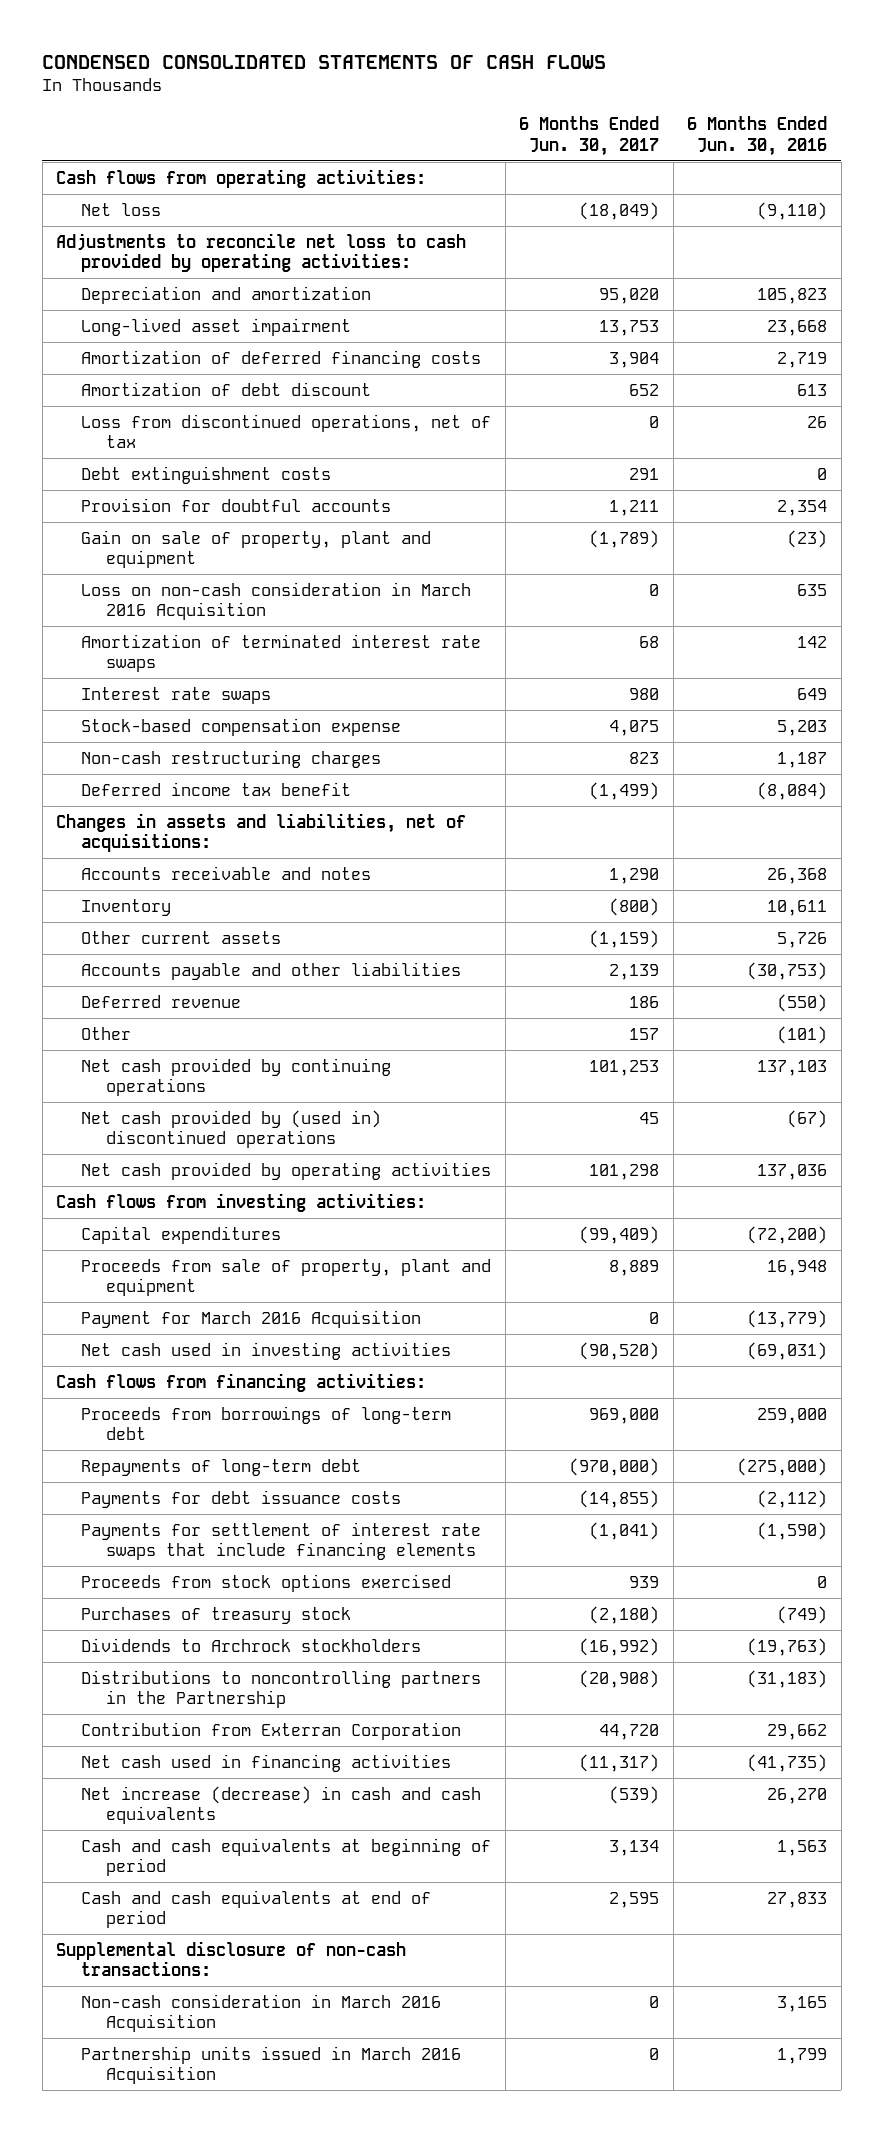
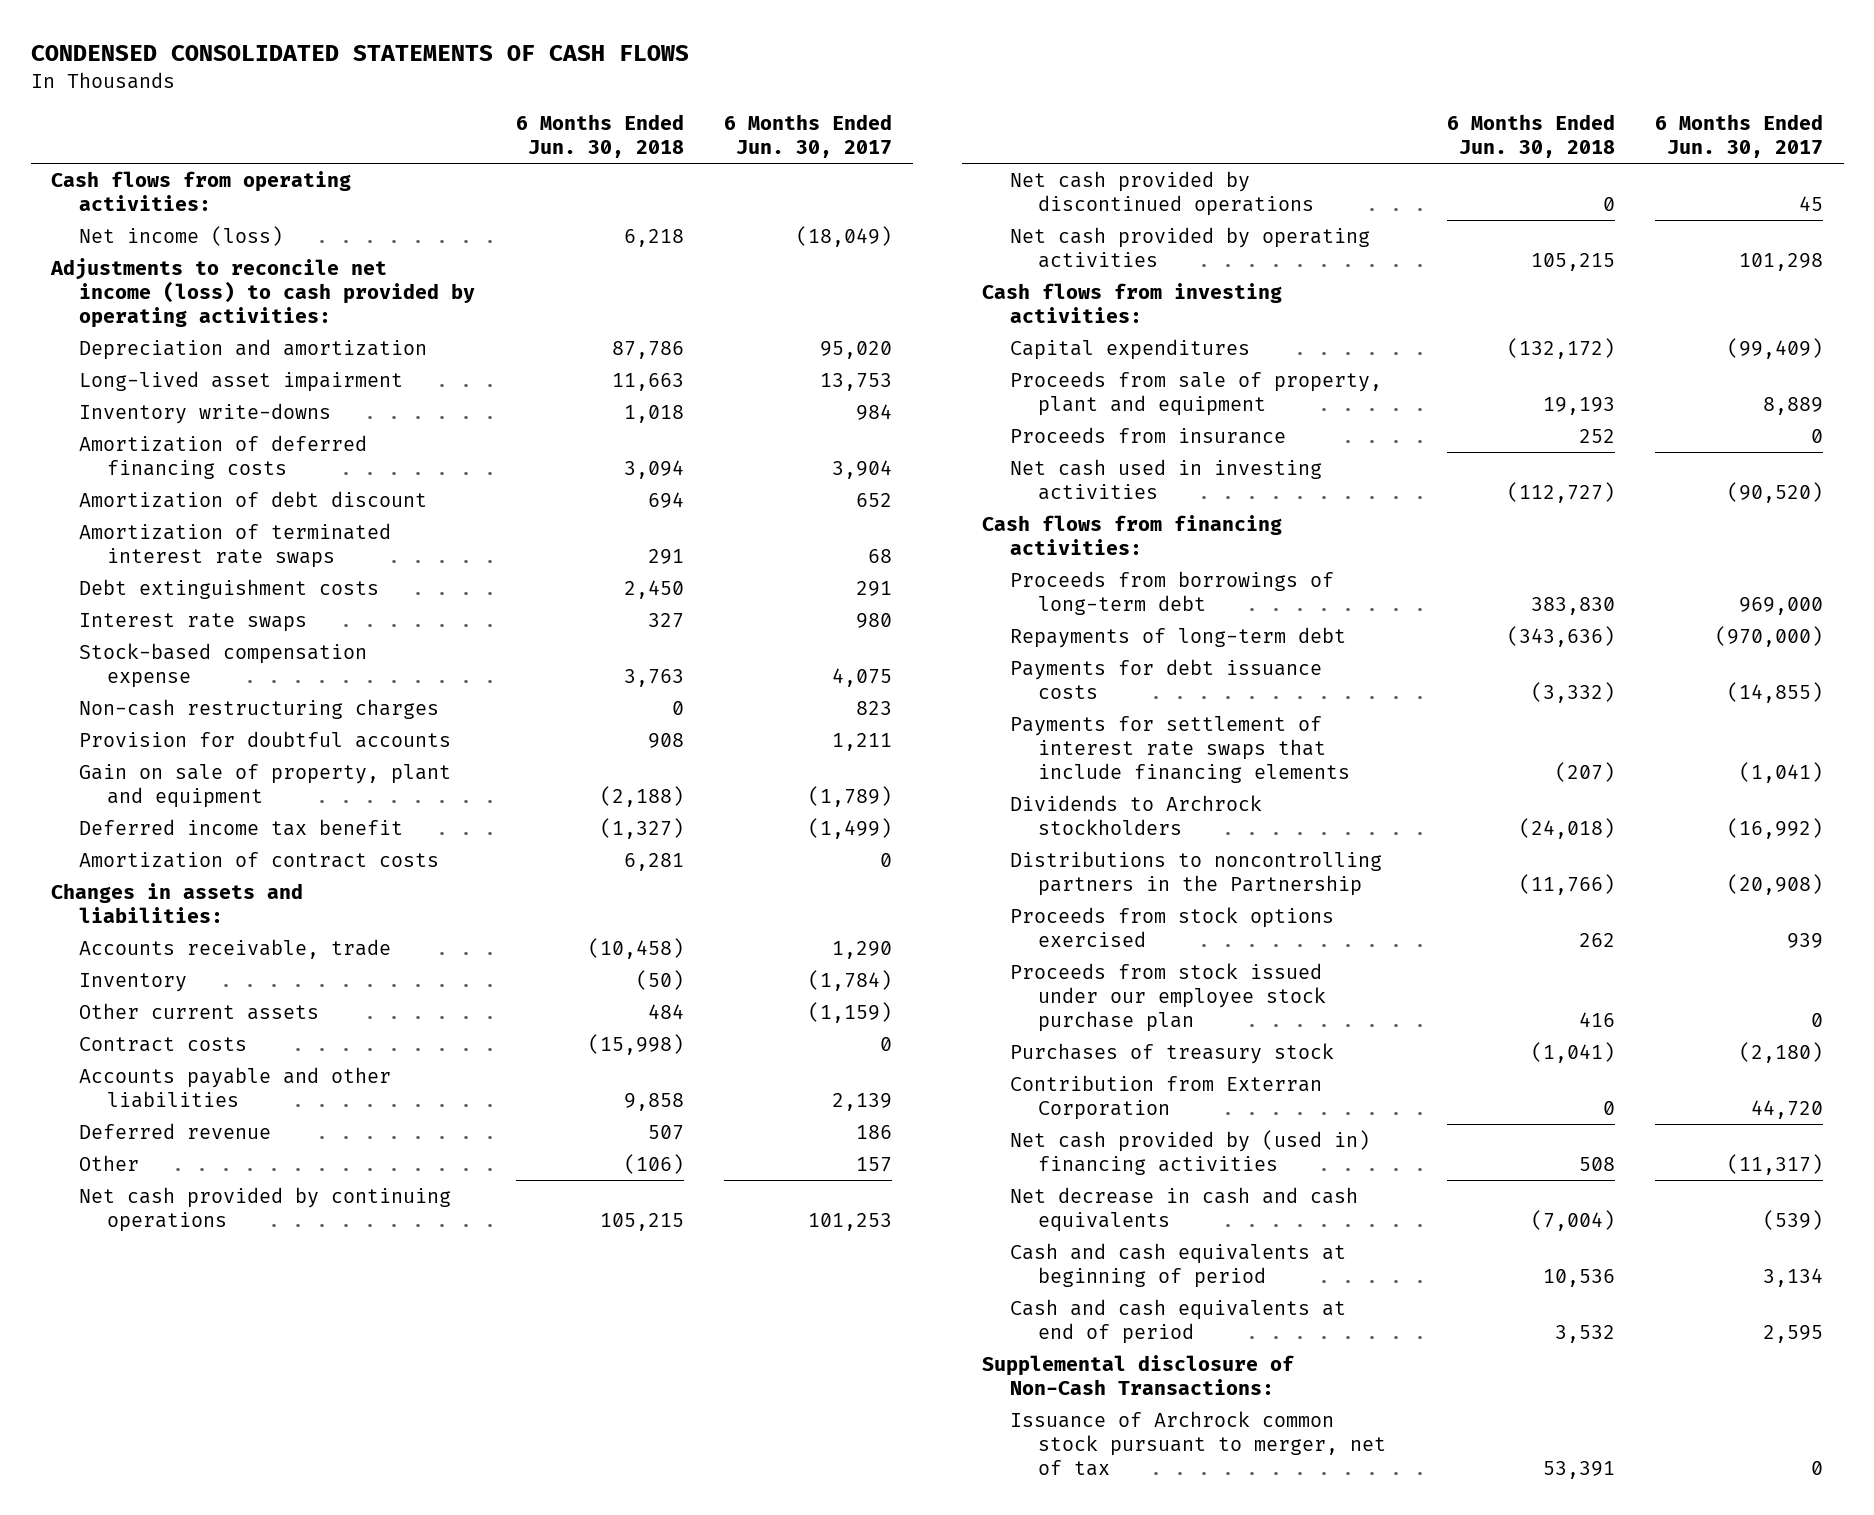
[687,116,828,156] 6 Months Ended Jun. 30, 2016 -> none
none -> [515,114,684,159] 6 Months Ended Jun. 30, 2018
[80,202,161,216] Net loss -> [79,225,284,246] Net income (loss)
[56,232,467,273] Adjustments to reconcile net loss to cash provided by operating activities: -> [50,257,476,328] Adjustments to reconcile net income (loss) to cash provided by operating activities:
none -> [79,402,332,424] Inventory write-downs
[80,413,491,449] Loss from discontinued operations, net of tax -> none
[80,581,471,621] Loss on non-cash consideration in March 2016 Acquisition -> none
[80,465,331,484] Debt extinguishment costs -> [79,578,380,599] Debt extinguishment costs
[80,497,391,512] Provision for doubtful accounts -> [79,730,452,748] Provision for doubtful accounts
[80,529,431,569] Gain on sale of property, plant and equipment -> [79,763,452,808] Gain on sale of property, plant and equipment
none -> [79,851,440,868] Amortization of contract costs
[56,812,467,853] Changes in assets and liabilities, net of acquisitions: -> [51,882,304,923] Changes in assets and liabilities:
[80,865,371,880] Accounts receivable and notes -> [79,938,392,959] Accounts receivable, trade
[609,897,660,916] (800) -> [808,969,893,991] (1,784)
none -> [79,1036,248,1052] Contract costs
[80,1109,381,1149] Net cash provided by (used in) discontinued operations -> [1010,170,1315,216] Net cash provided by discontinued operations
[80,1309,421,1328] Payment for March 2016 Acquisition -> none
none -> [1010,426,1287,444] Proceeds from insurance
[80,1573,451,1592] Proceeds from stock options exercised -> [1010,906,1335,947] Proceeds from stock options exercised
none -> [1010,962,1327,1032] Proceeds from stock issued under our employee stock purchase plan
[80,1606,351,1624] Purchases of treasury stock -> [1010,1042,1335,1064] Purchases of treasury stock
[80,1753,451,1772] Net cash used in financing activities -> [1010,1129,1371,1175] Net cash provided by (used in) financing activities
[80,1785,481,1825] Net increase (decrease) in cash and cash equivalents -> [1010,1186,1359,1232] Net decrease in cash and cash equivalents
[80,1993,441,2033] Non-cash consideration in March 2016 Acquisition -> none
[80,2045,461,2085] Partnership units issued in March 2016 Acquisition -> none
[56,1940,407,1977] Supplemental disclosure of non-cash transactions: -> [981,1354,1294,1395] Supplemental disclosure of Non-Cash Transactions:
none -> [1010,1410,1387,1476] Issuance of Archrock common stock pursuant to merger, net of tax

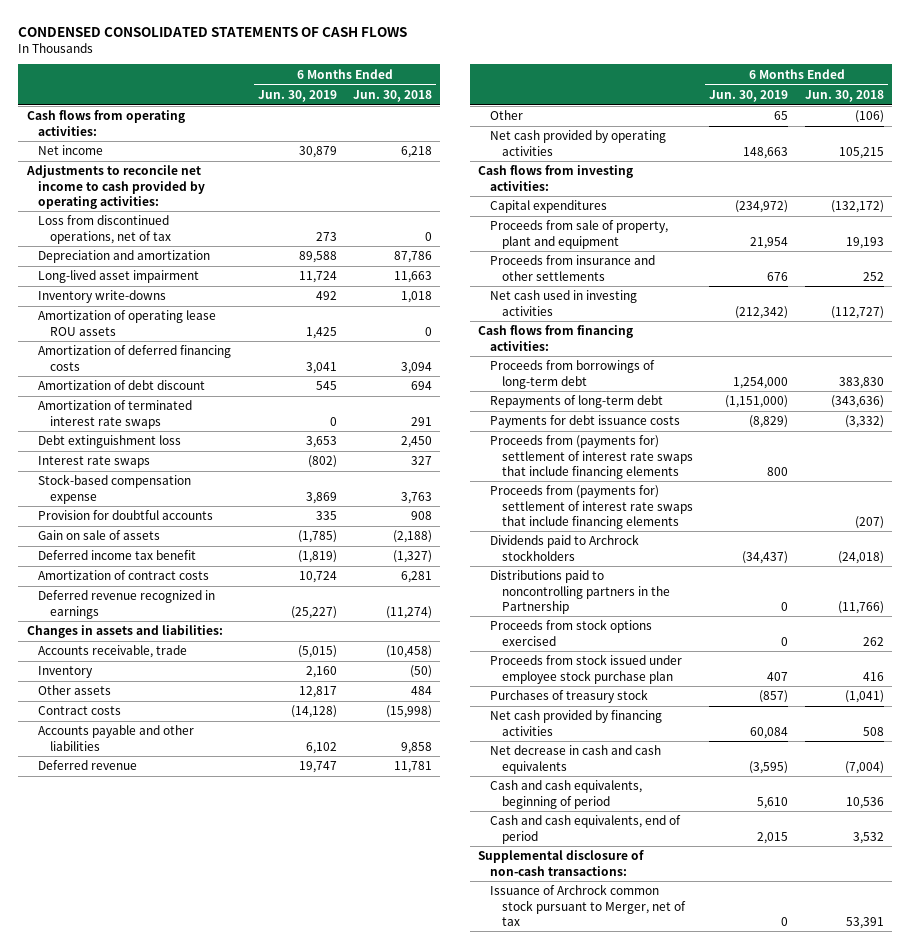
[724,114,893,159] 6 Months Ended Jun. 30, 2017 -> none
none -> [257,89,337,102] Jun. 30, 2019
[79,225,284,246] Net income (loss) -> [38,145,104,156] Net income
[50,257,476,328] Adjustments to reconcile net income (loss) to cash provided by operating activities: -> [25,165,206,209] Adjustments to reconcile net income to cash provided by operating activities:
none -> [38,215,172,244] Loss from discontinued operations, net of tax
none -> [38,310,217,336] Amortization of operating lease ROU assets
[79,578,380,599] Debt extinguishment costs -> [38,435,182,449] Debt extinguishment loss
[79,698,440,719] Non-cash restructuring charges -> none
[79,763,452,808] Gain on sale of property, plant and equipment -> [38,530,161,541] Gain on sale of assets
none -> [38,590,216,619] Deferred revenue recognized in earnings
[79,1002,320,1020] Other current assets -> [38,685,112,696] Other assets
[647,1124,684,1140] 507 -> [394,761,433,774] 11,781
[79,1186,452,1232] Net cash provided by continuing operations -> none
[1010,170,1315,216] Net cash provided by discontinued operations -> none
[1010,426,1287,444] Proceeds from insurance -> [490,255,656,281] Proceeds from insurance and other settlements
none -> [490,435,693,479] Proceeds from (payments for) settlement of interest rate swaps that include financing elements
[1010,715,1351,783] Payments for settlement of interest rate swaps that include financing elements -> [490,485,693,529] Proceeds from (payments for) settlement of interest rate swaps that include financing elements
[1010,794,1263,835] Dividends to Archrock stockholders -> [490,534,640,561] Dividends paid to Archrock stockholders
[1010,850,1383,896] Distributions to noncontrolling partners in the Partnership -> [490,570,670,614] Distributions paid to noncontrolling partners in the Partnership
[1010,962,1327,1032] Proceeds from stock issued under our employee stock purchase plan -> [490,654,683,684] Proceeds from stock issued under employee stock purchase plan
[1010,1074,1323,1120] Contribution from Exterran Corporation -> none
[1010,1129,1371,1175] Net cash provided by (used in) financing activities -> [490,710,663,736] Net cash provided by financing activities
[1010,1242,1347,1288] Cash and cash equivalents at beginning of period -> [490,780,643,809] Cash and cash equivalents, beginning of period
[1010,1298,1347,1344] Cash and cash equivalents at end of period -> [490,815,682,844] Cash and cash equivalents, end of period
[981,1354,1294,1395] Supplemental disclosure of Non-Cash Transactions: -> [478,850,645,876] Supplemental disclosure of non-cash transactions:
[1010,1410,1387,1476] Issuance of Archrock common stock pursuant to merger, net of tax -> [490,884,686,926] Issuance of Archrock common stock pursuant to Merger, net of tax

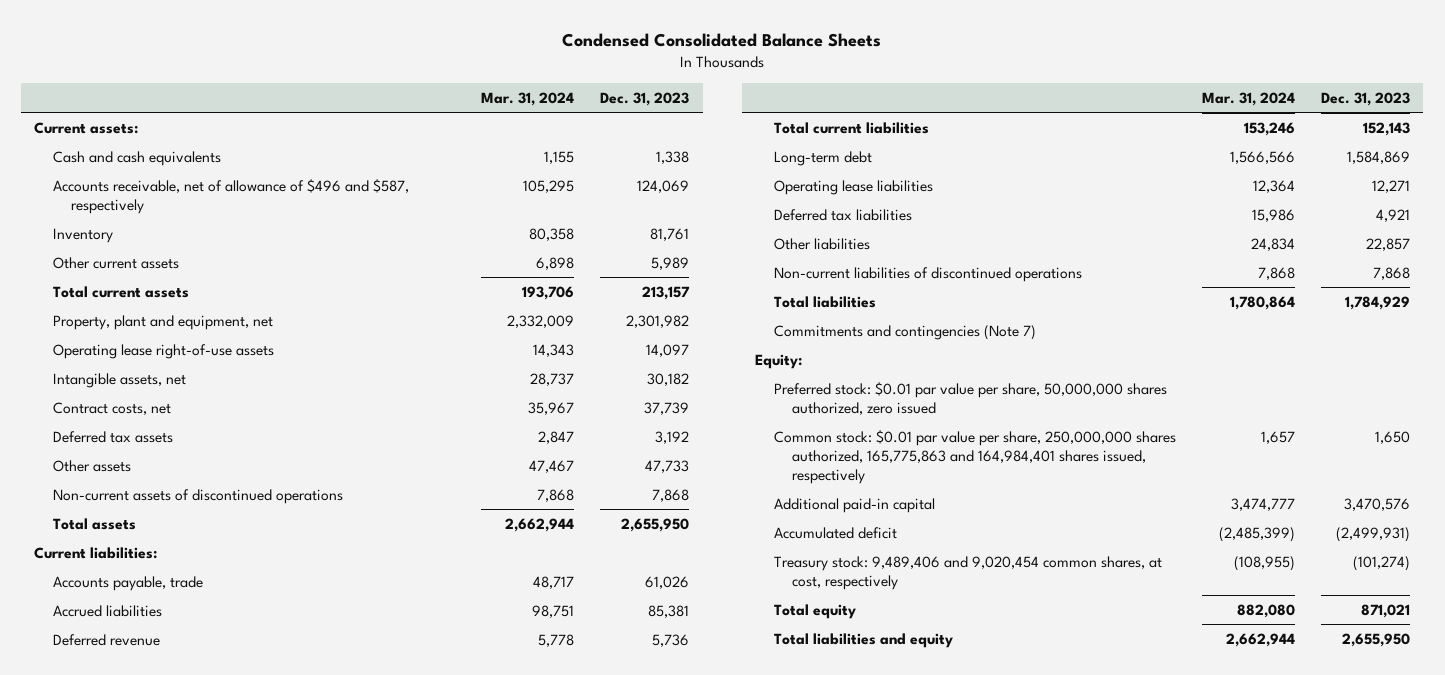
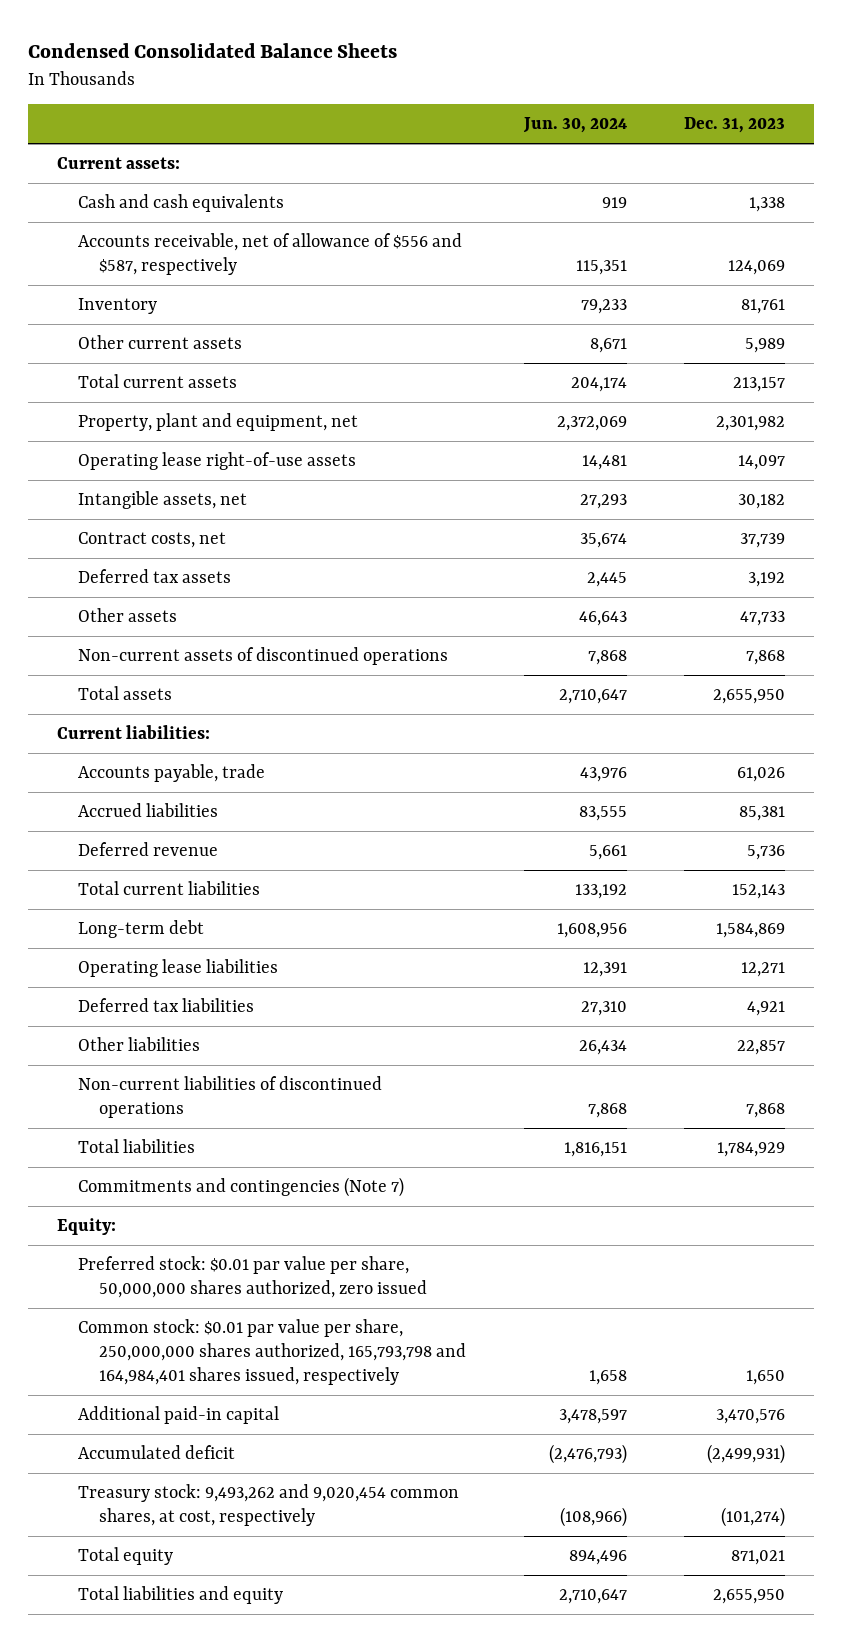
[481,91,575,106] Mar. 31, 2024 -> none
none -> [522,117,627,134] Jun. 30, 2024
[52,178,409,214] Accounts receivable, net of allowance of $496 and $587, respectively -> [77,233,462,276] Accounts receivable, net of allowance of $556 and $587, respectively
[773,429,1176,484] Common stock: $0.01 par value per share, 250,000,000 shares authorized, 165,775,863 and 164,984,401 shares issued, respectively -> [77,1319,466,1386] Common stock: $0.01 par value per share, 250,000,000 shares authorized, 165,793,798 and 164,984,401 shares issued, respectively
[773,555,1162,590] Treasury stock: 9,489,406 and 9,020,454 common shares, at cost, respectively -> [77,1484,459,1527] Treasury stock: 9,493,262 and 9,020,454 common shares, at cost, respectively

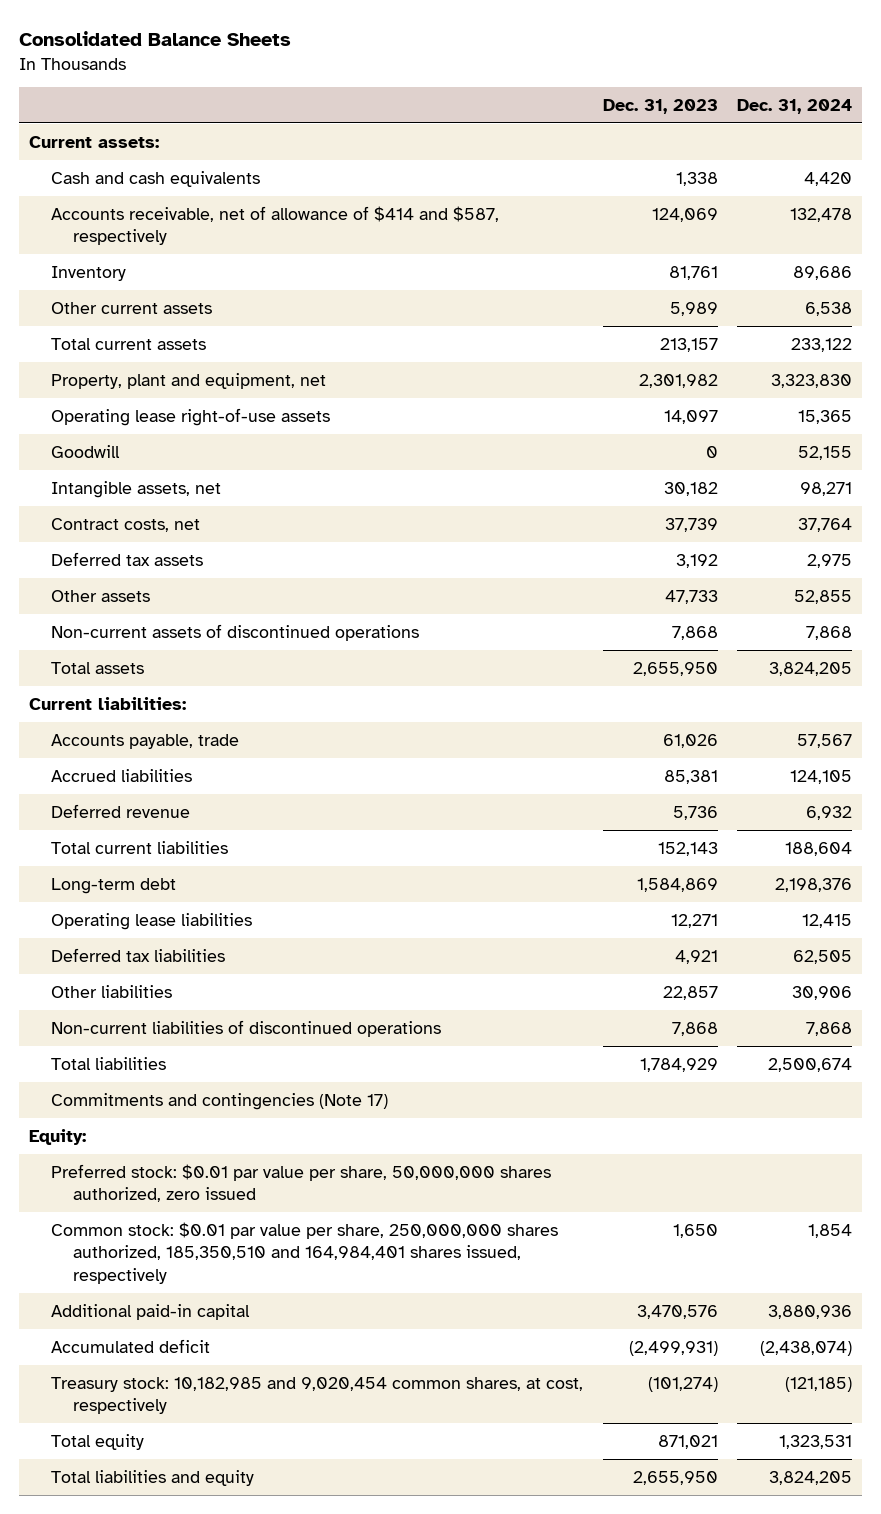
[28,43,398,59] Condensed Consolidated Balance Sheets -> [19,31,292,47] Consolidated Balance Sheets
[522,117,627,134] Jun. 30, 2024 -> none
none -> [737,98,853,114] Dec. 31, 2024
[77,233,462,276] Accounts receivable, net of allowance of $556 and $587, respectively -> [50,205,499,246] Accounts receivable, net of allowance of $414 and $587, respectively
none -> [50,444,120,458] Goodwill
[77,1177,404,1198] Commitments and contingencies (Note 7) -> [50,1092,388,1110] Commitments and contingencies (Note 17)
[77,1319,466,1386] Common stock: $0.01 par value per share, 250,000,000 shares authorized, 165,793,798 and 164,984,401 shares issued, respectively -> [50,1221,558,1284] Common stock: $0.01 par value per share, 250,000,000 shares authorized, 185,350,510 and 164,984,401 shares issued, respectively
[77,1484,459,1527] Treasury stock: 9,493,262 and 9,020,454 common shares, at cost, respectively -> [50,1376,583,1415] Treasury stock: 10,182,985 and 9,020,454 common shares, at cost, respectively

